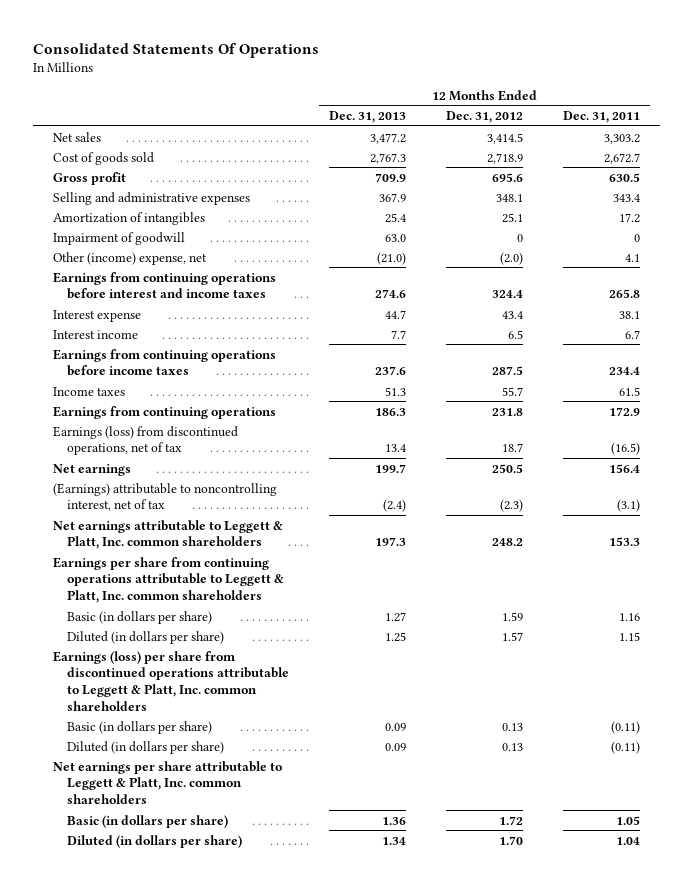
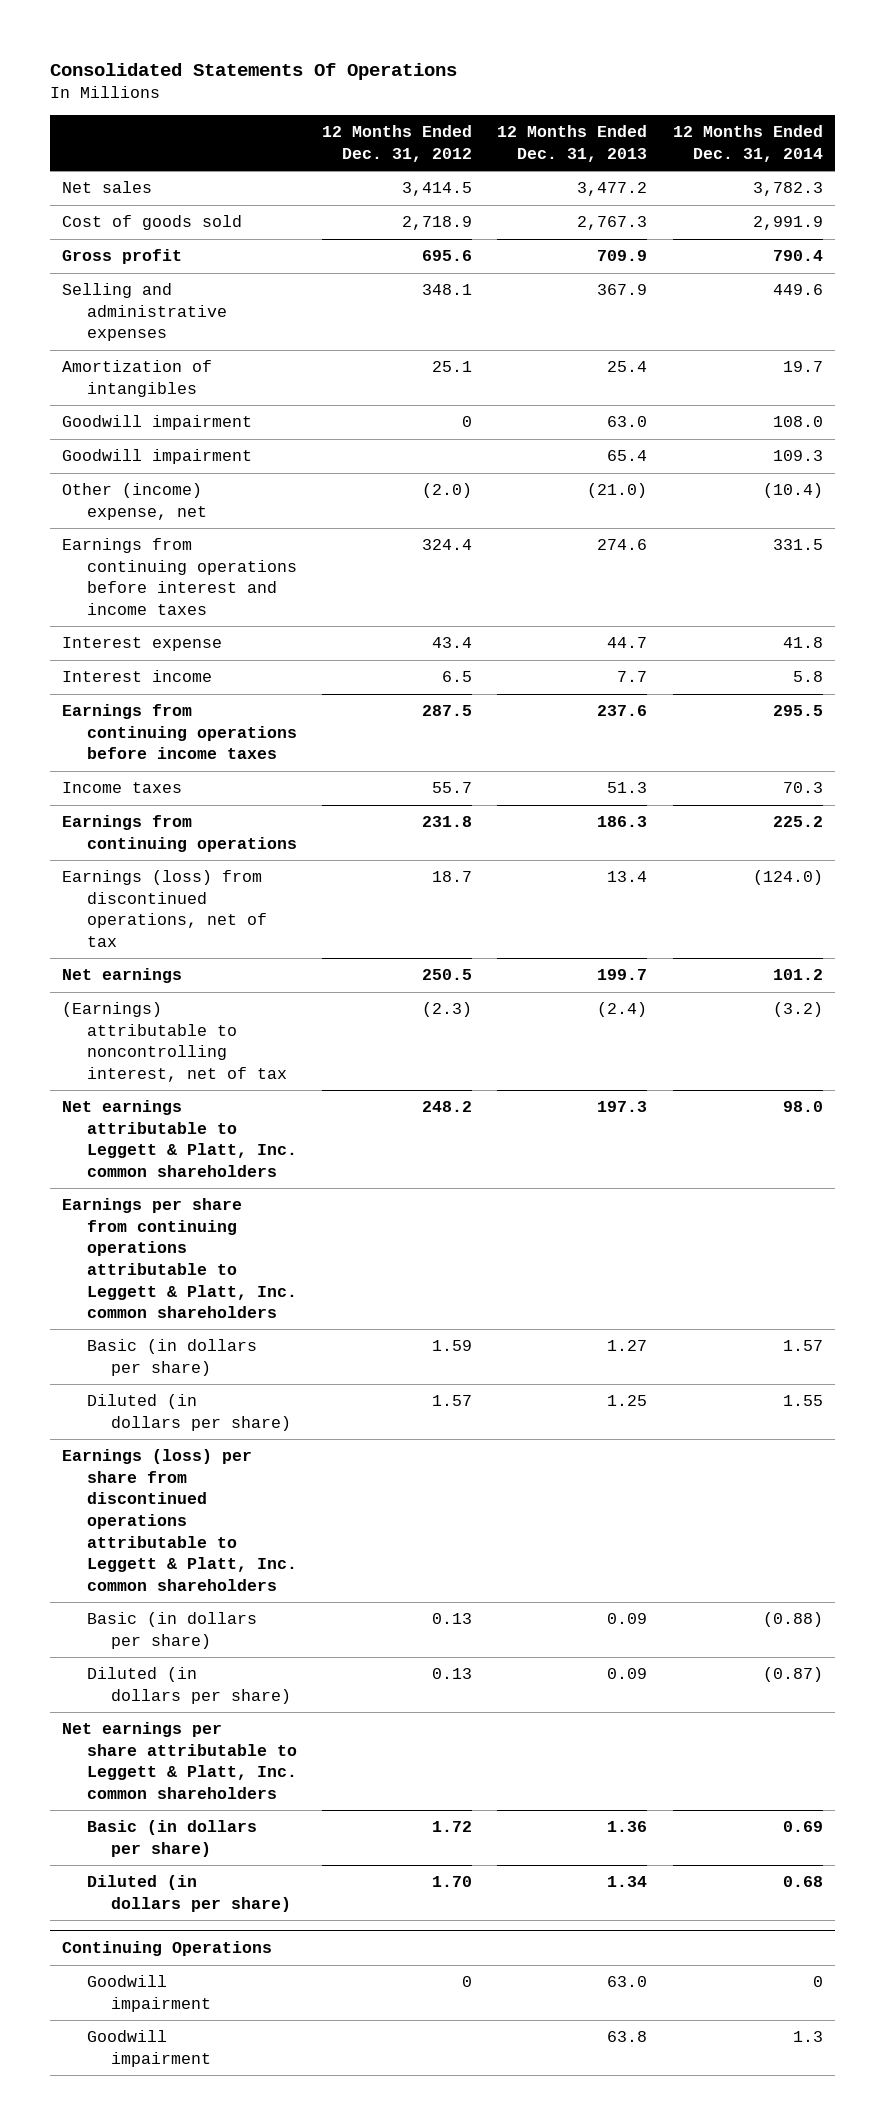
[563,111,641,124] Dec. 31, 2011 -> none
none -> [672,125,823,162] 12 Months Ended Dec. 31, 2014
[52,231,185,245] Impairment of goodwill -> [62,415,253,431] Goodwill impairment
none -> [62,449,253,465] Goodwill impairment
none -> [62,1941,273,1957] Continuing Operations
none -> [86,1975,211,2012] Goodwill impairment
none -> [86,2030,211,2067] Goodwill impairment

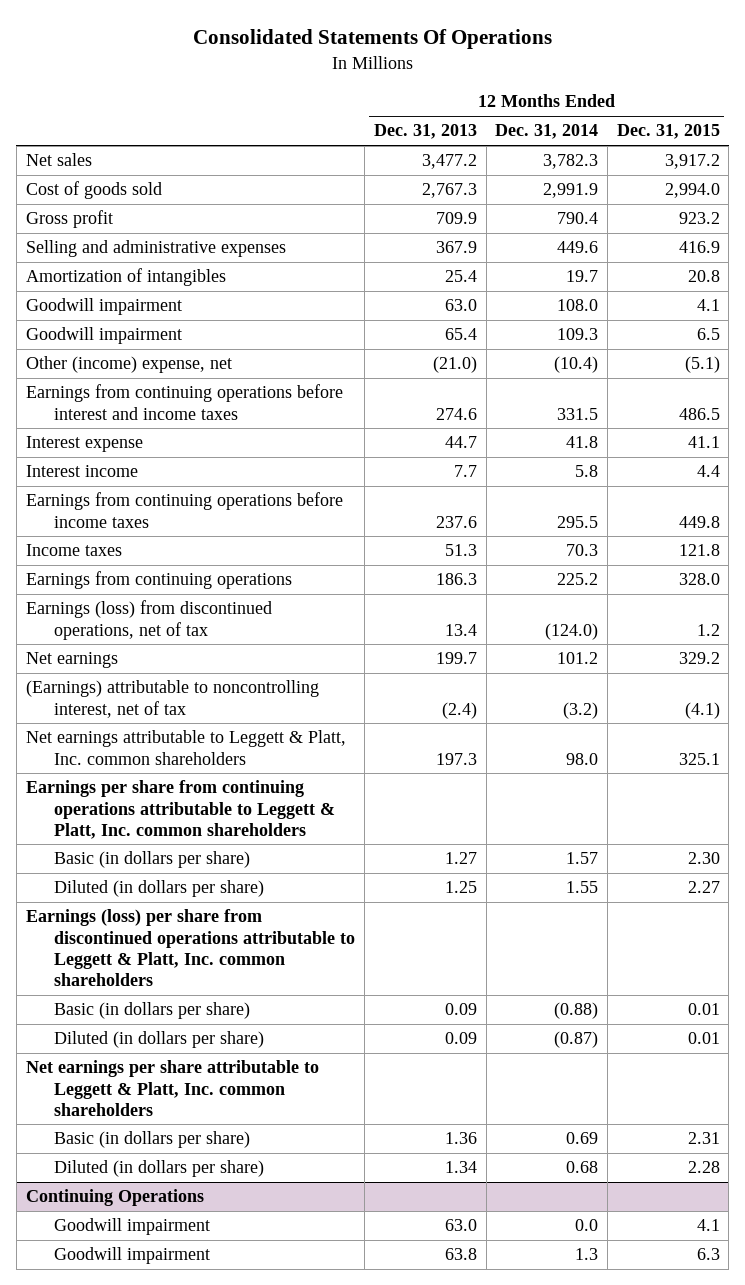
[321,125,472,162] 12 Months Ended Dec. 31, 2012 -> none
none -> [616,124,720,140] Dec. 31, 2015
[812,1976,823,1988] 0 -> [575,1219,599,1232] 0.0

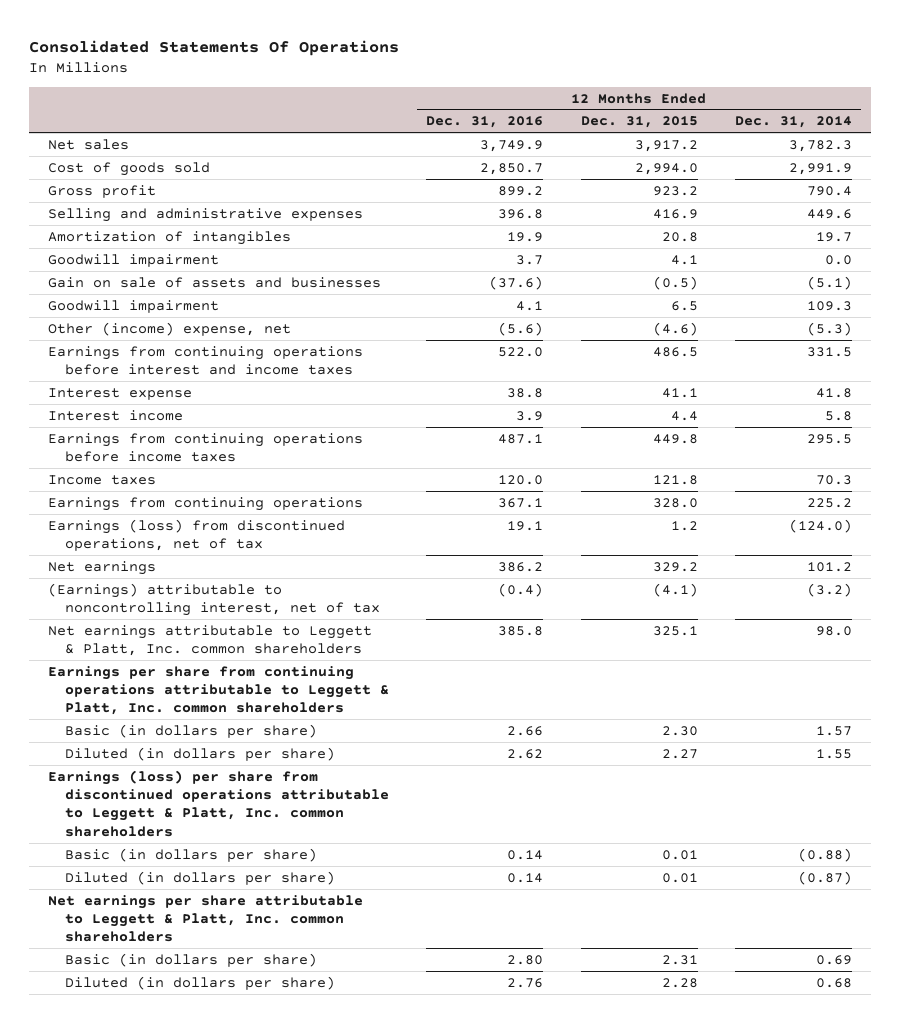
[373,124,477,140] Dec. 31, 2013 -> none
none -> [426,116,544,129] Dec. 31, 2016
[557,299,599,312] 108.0 -> [825,254,853,265] 0.0
none -> [47,276,381,288] Gain on sale of assets and businesses
[554,356,599,374] (10.4) -> [807,321,853,336] (5.3)
[684,356,720,374] (5.1) -> [652,321,698,336] (4.6)
[25,1189,204,1207] Continuing Operations -> none
[54,1218,211,1236] Goodwill impairment -> none
[54,1247,211,1265] Goodwill impairment -> none

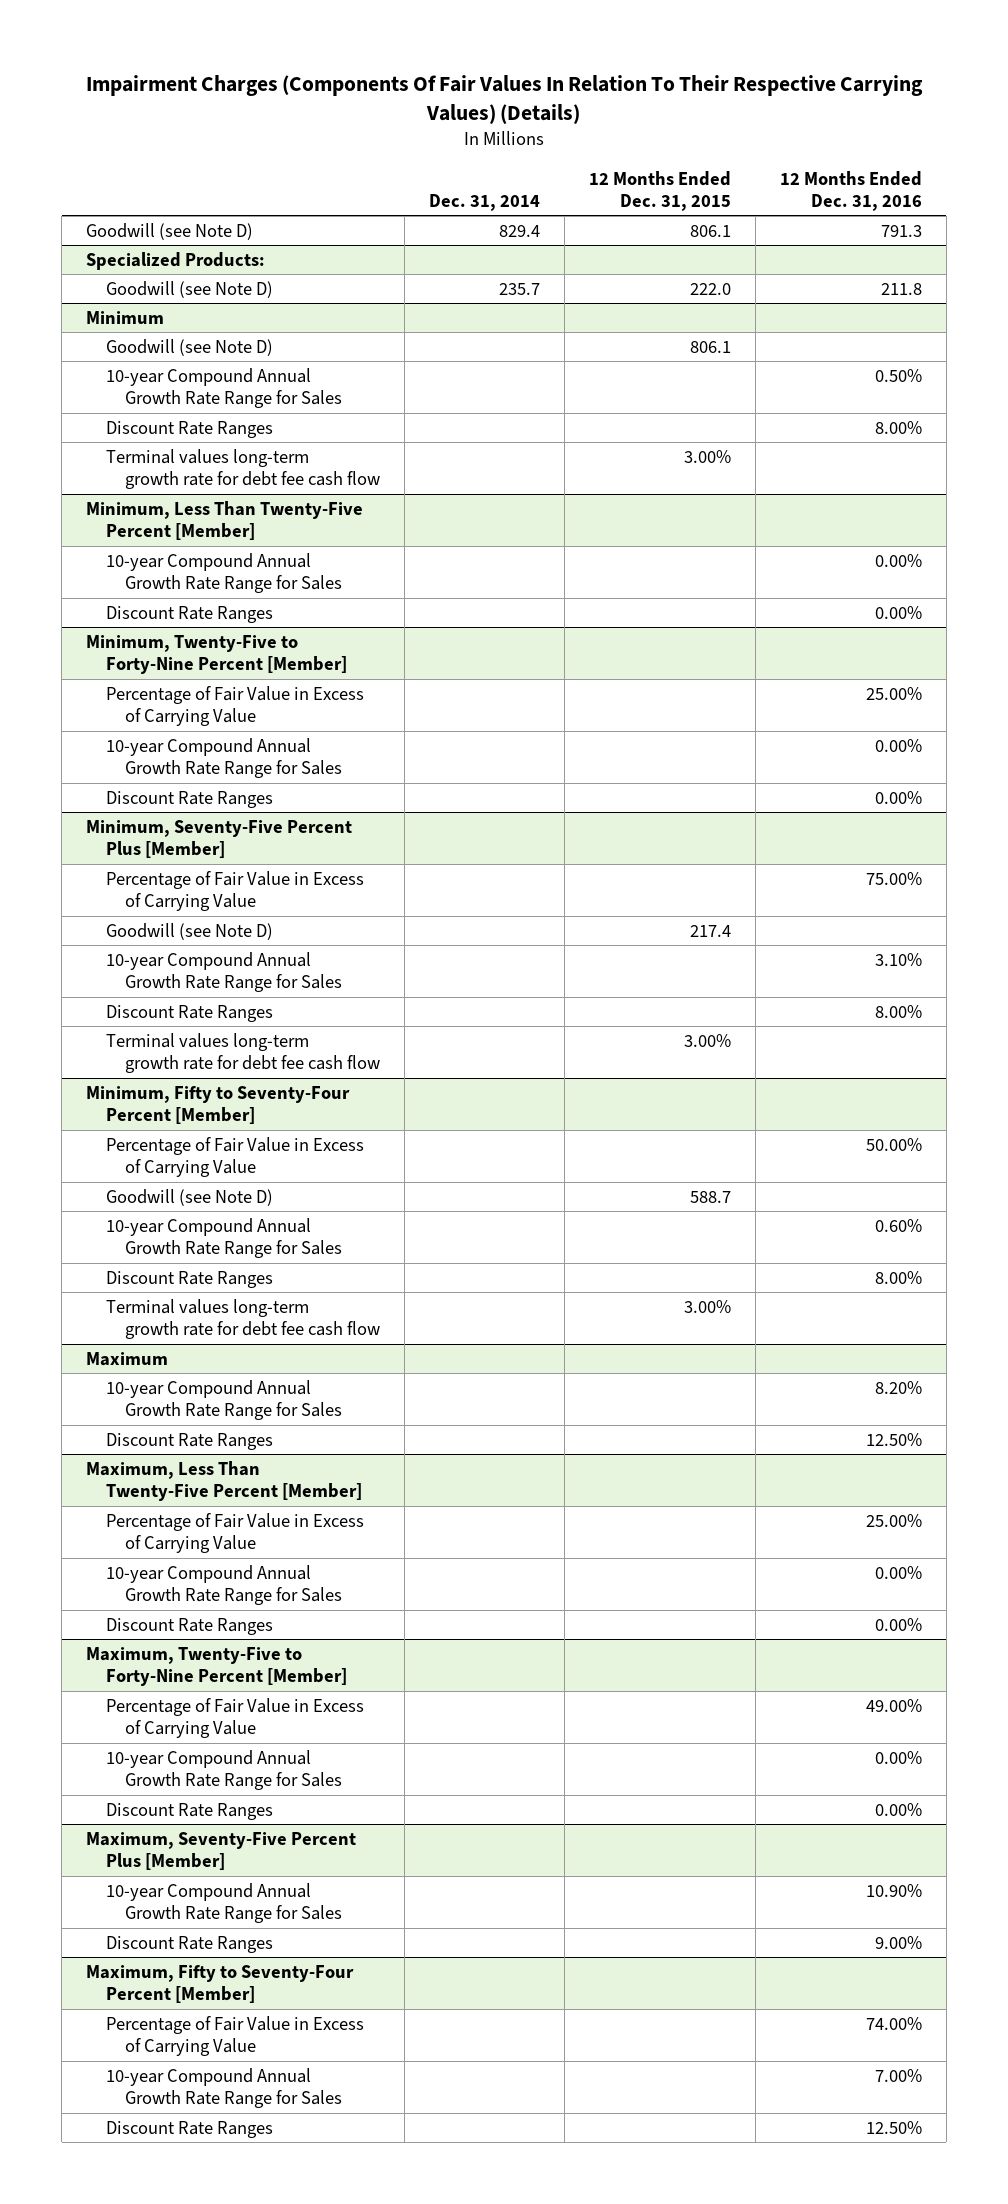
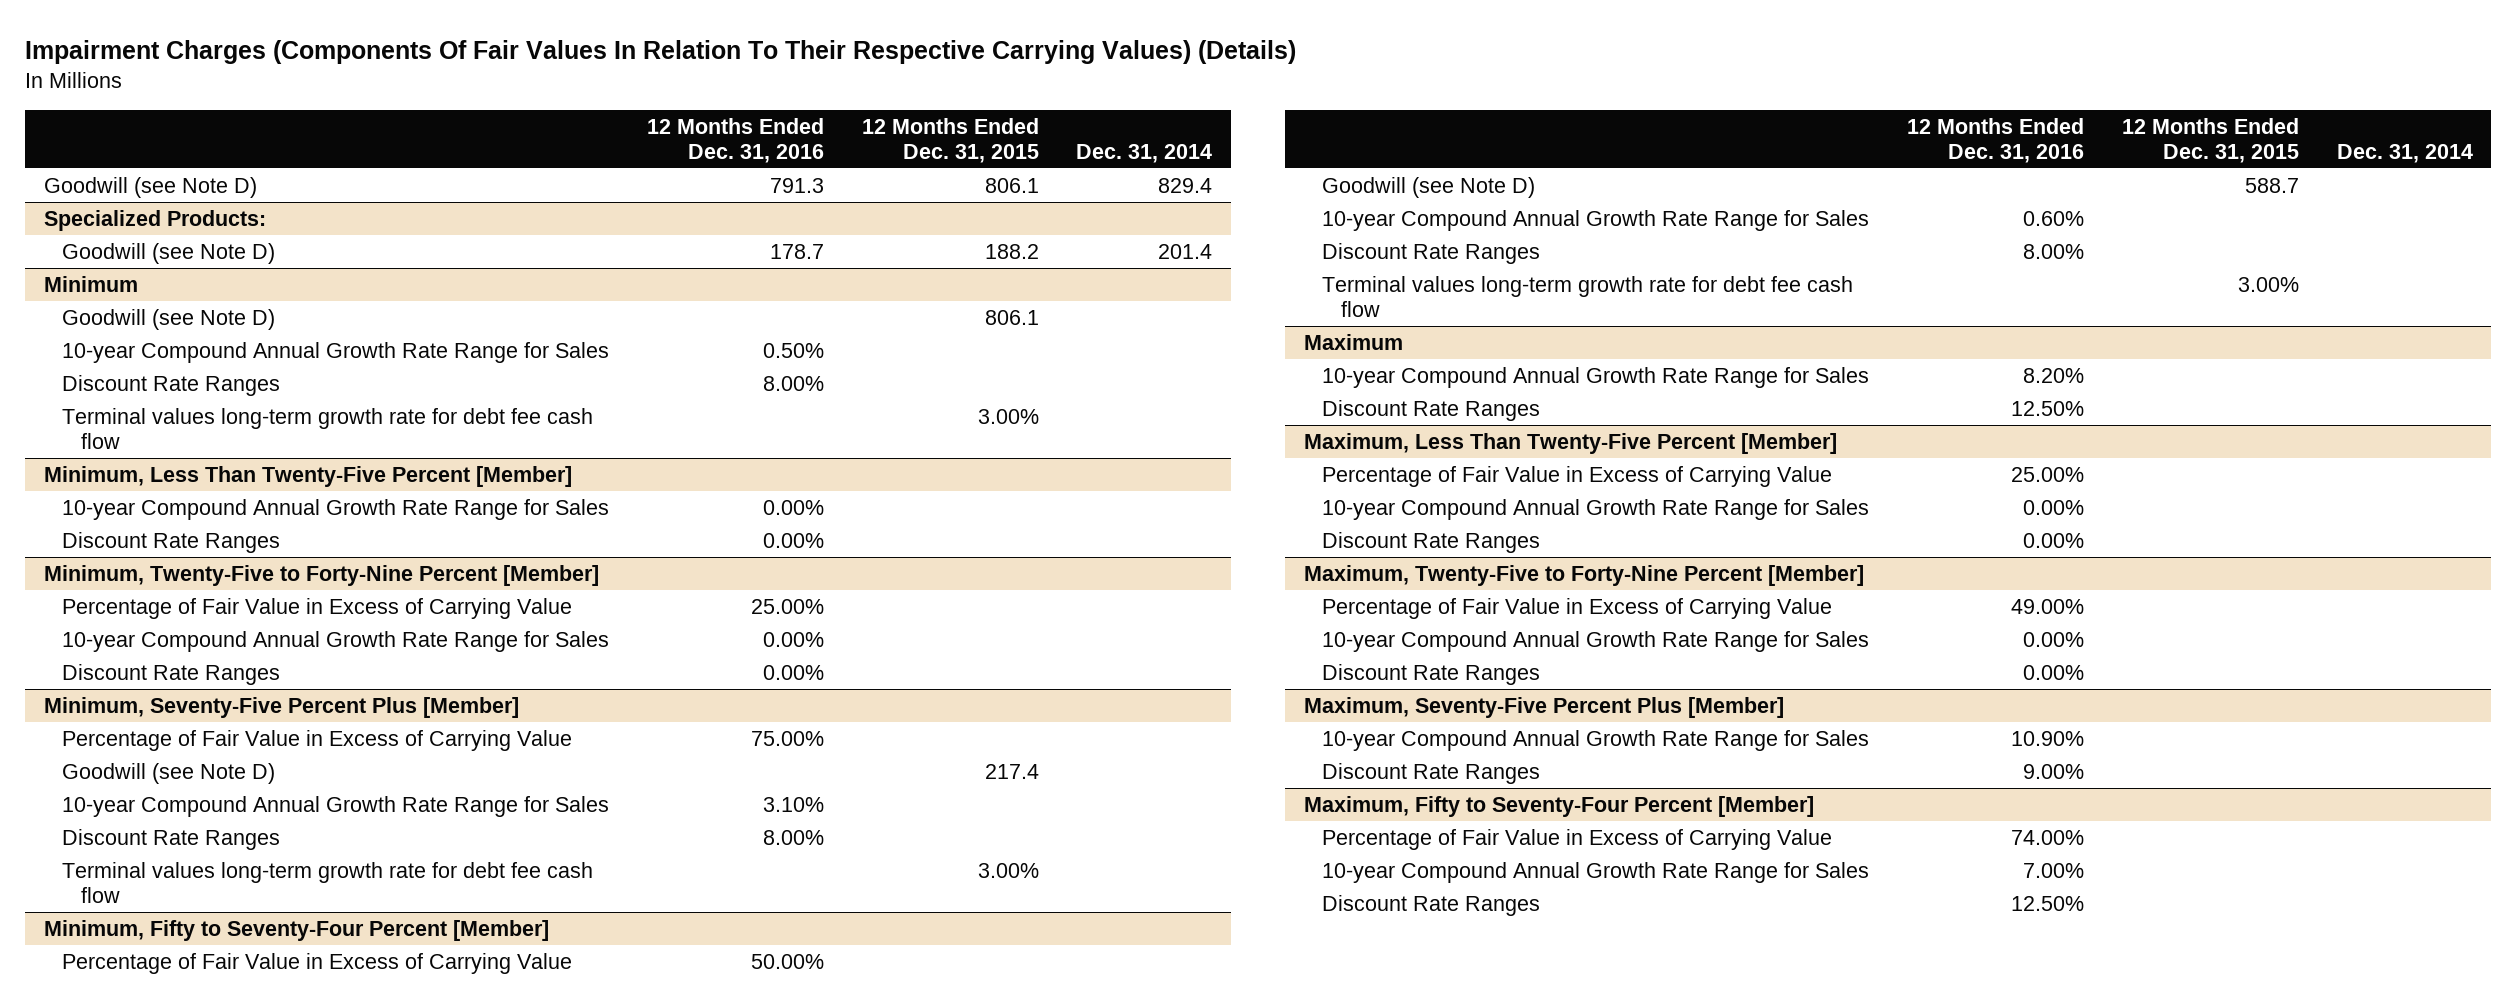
[499,282,541,295] 235.7 -> [1158,243,1213,259] 201.4
[689,282,731,295] 222.0 -> [984,243,1039,259] 188.2
[880,282,922,295] 211.8 -> [770,243,825,259] 178.7

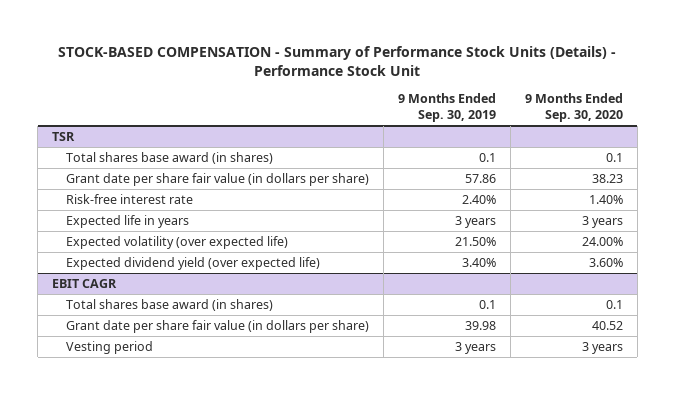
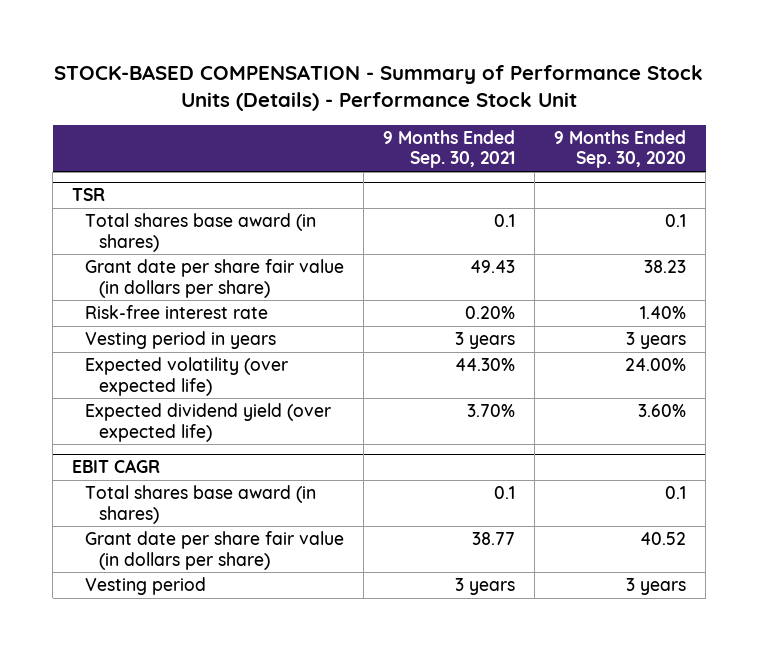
[397,93,496,122] 9 Months Ended Sep. 30, 2019 -> none
none -> [383,130,516,169] 9 Months Ended Sep. 30, 2021
[65,215,189,229] Expected life in years -> [85,331,277,350] Vesting period in years

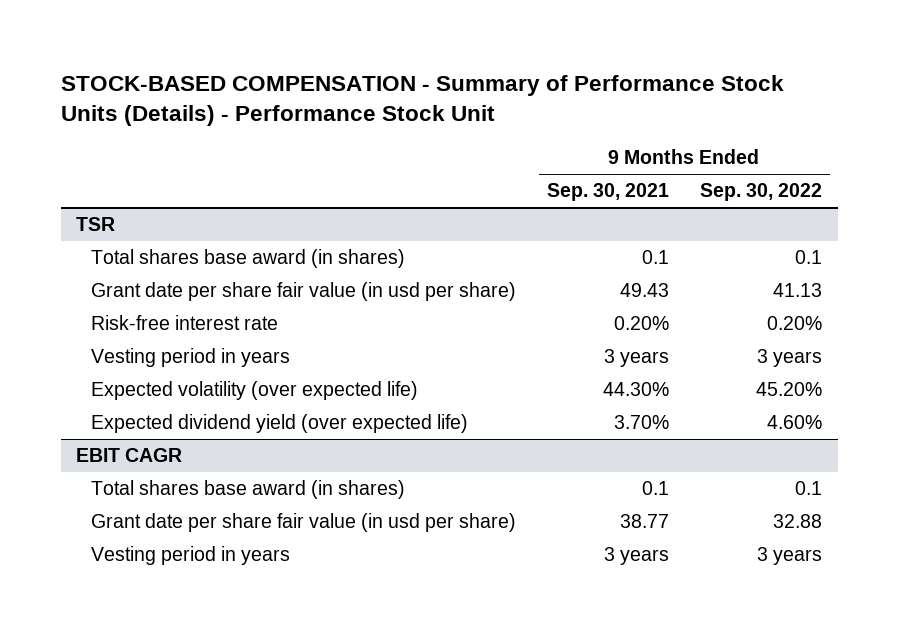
[554,130,687,169] 9 Months Ended Sep. 30, 2020 -> none
none -> [699,183,822,202] Sep. 30, 2022
[85,259,345,298] Grant date per share fair value (in dollars per share) -> [90,282,516,302] Grant date per share fair value (in usd per share)
[85,531,345,570] Grant date per share fair value (in dollars per share) -> [90,513,516,533] Grant date per share fair value (in usd per share)
[85,577,207,596] Vesting period -> [90,546,290,566] Vesting period in years

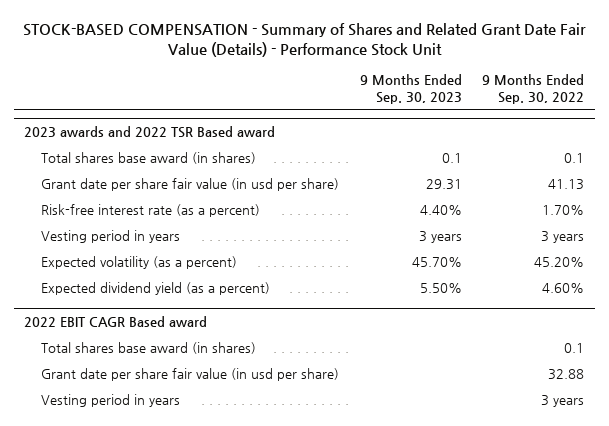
[60,75,784,127] STOCK-BASED COMPENSATION - Summary of Performance Stock Units (Details) - Performance Stock Unit -> [23,22,587,58] STOCK-BASED COMPENSATION - Summary of Shares and Related Grant Date Fair Value (Details) - Performance Stock Unit
[546,183,669,202] Sep. 30, 2021 -> none
none -> [359,74,462,104] 9 Months Ended Sep. 30, 2023
[76,217,116,232] TSR -> [24,125,276,138] 2023 awards and 2022 TSR Based award
[90,315,278,331] Risk-free interest rate -> [40,203,260,217] Risk-free interest rate (as a percent)
[766,316,822,331] 0.20% -> [542,204,585,215] 1.70%
[90,381,418,401] Expected volatility (over expected life) -> [40,255,237,269] Expected volatility (as a percent)
[90,414,468,434] Expected dividend yield (over expected life) -> [40,281,270,295] Expected dividend yield (as a percent)
[76,448,183,463] EBIT CAGR -> [24,315,208,327] 2022 EBIT CAGR Based award

